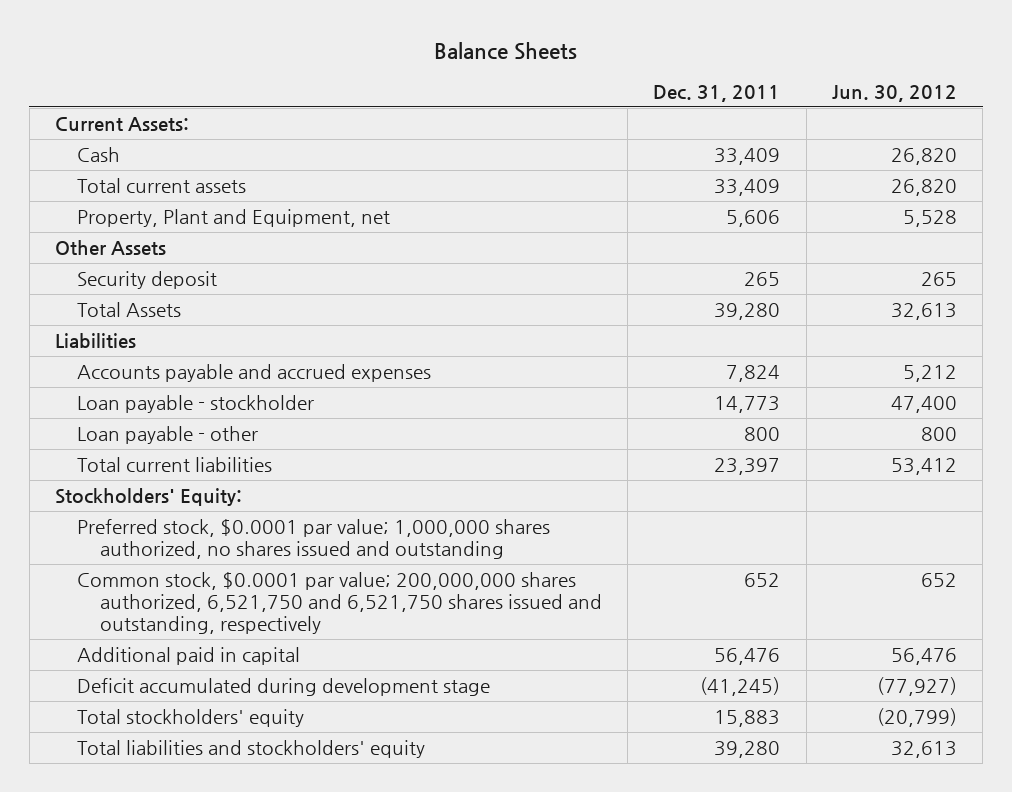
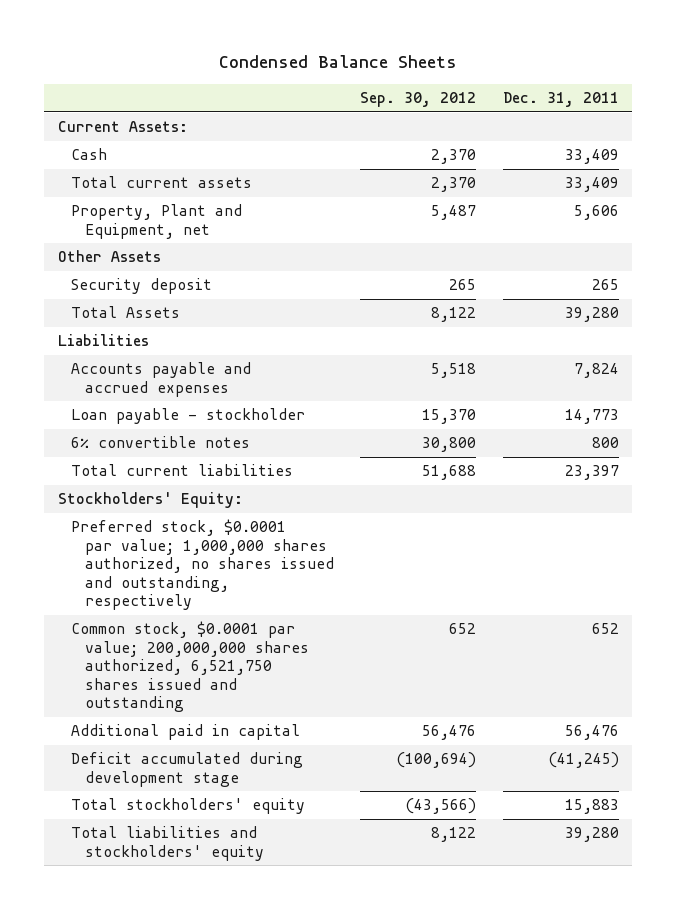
[433,41,577,60] Balance Sheets -> [219,55,458,69] Condensed Balance Sheets
[831,85,957,103] Jun. 30, 2012 -> none
none -> [360,92,477,108] Sep. 30, 2012
[77,425,259,444] Loan payable - other -> none
none -> [71,436,251,449] 6% convertible notes
[77,518,551,560] Preferred stock, $0.0001 par value; 1,000,000 shares authorized, no shares issued and outstanding -> [71,519,334,611] Preferred stock, $0.0001 par value; 1,000,000 shares authorized, no shares issued and outstanding, respectively
[77,571,602,635] Common stock, $0.0001 par value; 200,000,000 shares authorized, 6,521,750 and 6,521,750 shares issued and outstanding, respectively -> [71,621,309,713] Common stock, $0.0001 par value; 200,000,000 shares authorized, 6,521,750 shares issued and outstanding

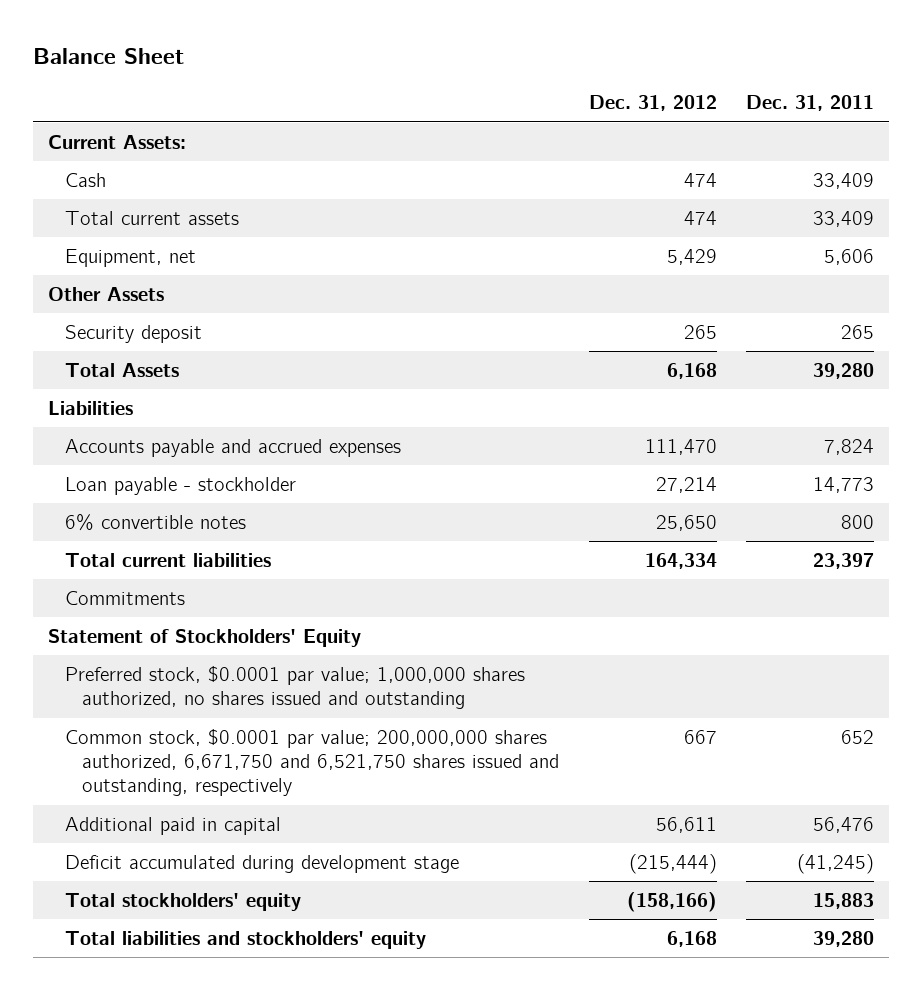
[219,55,458,69] Condensed Balance Sheets -> [33,47,185,64] Balance Sheet
[360,92,477,108] Sep. 30, 2012 -> none
none -> [588,95,717,112] Dec. 31, 2012
[71,204,243,239] Property, Plant and Equipment, net -> [65,248,197,267] Equipment, net
none -> [65,590,186,605] Commitments
[57,492,243,509] Stockholders' Equity: -> [48,628,362,647] Statement of Stockholders' Equity
[71,519,334,611] Preferred stock, $0.0001 par value; 1,000,000 shares authorized, no shares issued and outstanding, respectively -> [65,665,526,710] Preferred stock, $0.0001 par value; 1,000,000 shares authorized, no shares issued and outstanding
[71,621,309,713] Common stock, $0.0001 par value; 200,000,000 shares authorized, 6,521,750 shares issued and outstanding -> [65,728,560,797] Common stock, $0.0001 par value; 200,000,000 shares authorized, 6,671,750 and 6,521,750 shares issued and outstanding, respectively

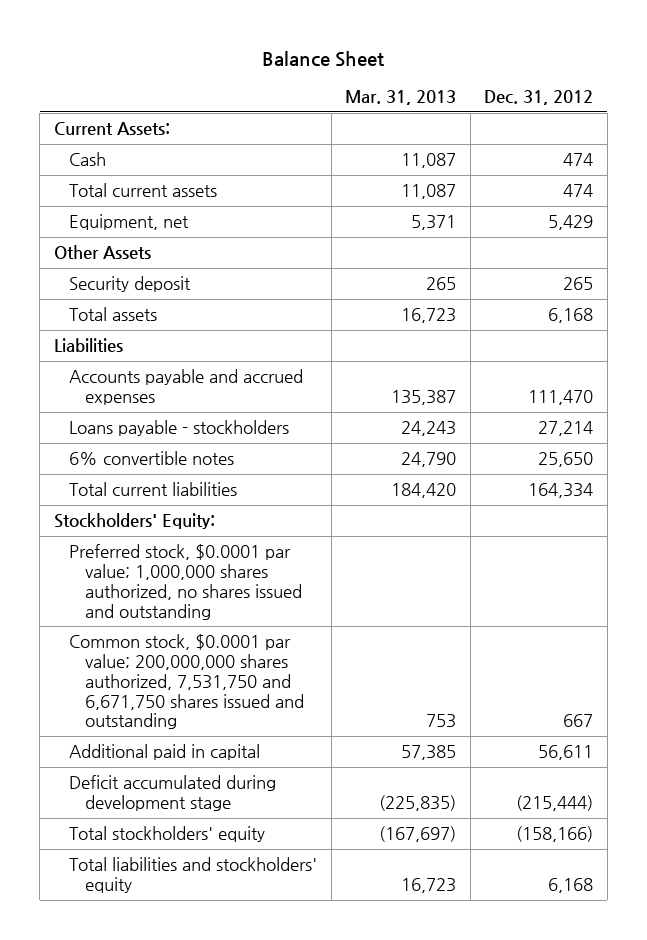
[745,95,874,112] Dec. 31, 2011 -> none
none -> [345,90,457,106] Mar. 31, 2013
[65,362,180,377] Total Assets -> [69,307,158,322] Total assets
[65,476,297,495] Loan payable - stockholder -> [69,420,290,437] Loans payable - stockholders
[65,590,186,605] Commitments -> none
[48,628,362,647] Statement of Stockholders' Equity -> [53,513,215,530] Stockholders' Equity:
[65,728,560,797] Common stock, $0.0001 par value; 200,000,000 shares authorized, 6,671,750 and 6,521,750 shares issued and outstanding, respectively -> [69,634,305,730] Common stock, $0.0001 par value; 200,000,000 shares authorized, 7,531,750 and 6,671,750 shares issued and outstanding

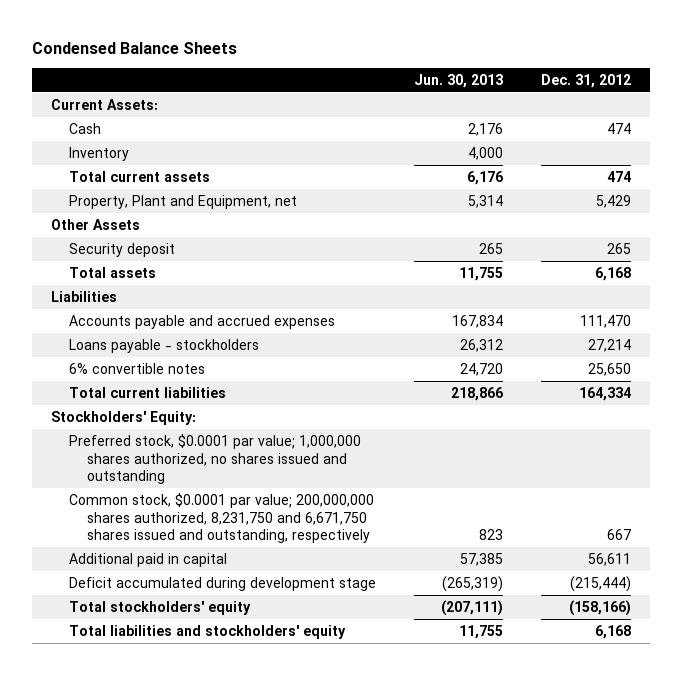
[262,50,385,67] Balance Sheet -> [31,41,237,54] Condensed Balance Sheets
[345,90,457,106] Mar. 31, 2013 -> none
none -> [414,73,504,88] Jun. 30, 2013
none -> [68,146,129,161] Inventory
[69,214,190,231] Equipment, net -> [68,194,297,209] Property, Plant and Equipment, net
[69,634,305,730] Common stock, $0.0001 par value; 200,000,000 shares authorized, 7,531,750 and 6,671,750 shares issued and outstanding -> [68,492,374,544] Common stock, $0.0001 par value; 200,000,000 shares authorized, 8,231,750 and 6,671,750 shares issued and outstanding, respectively

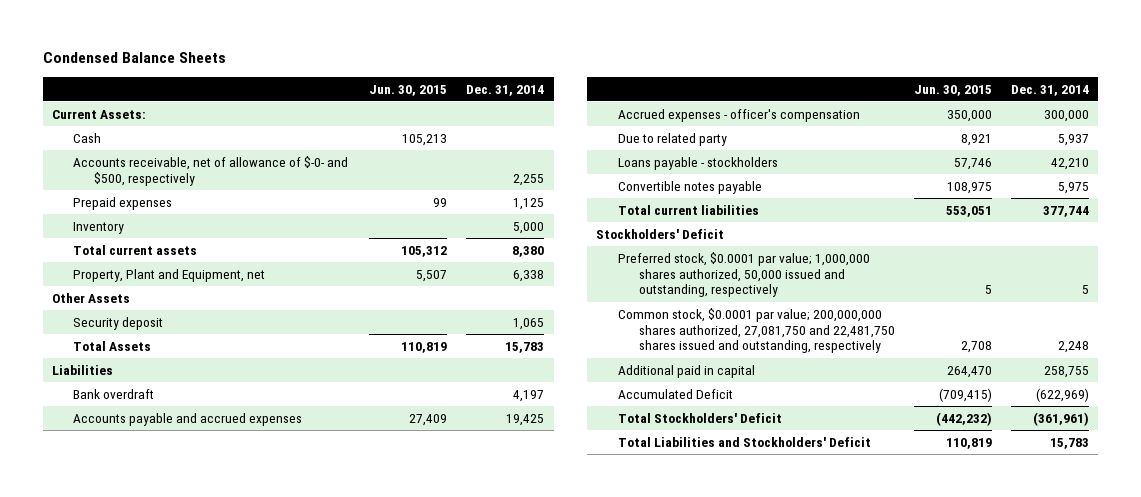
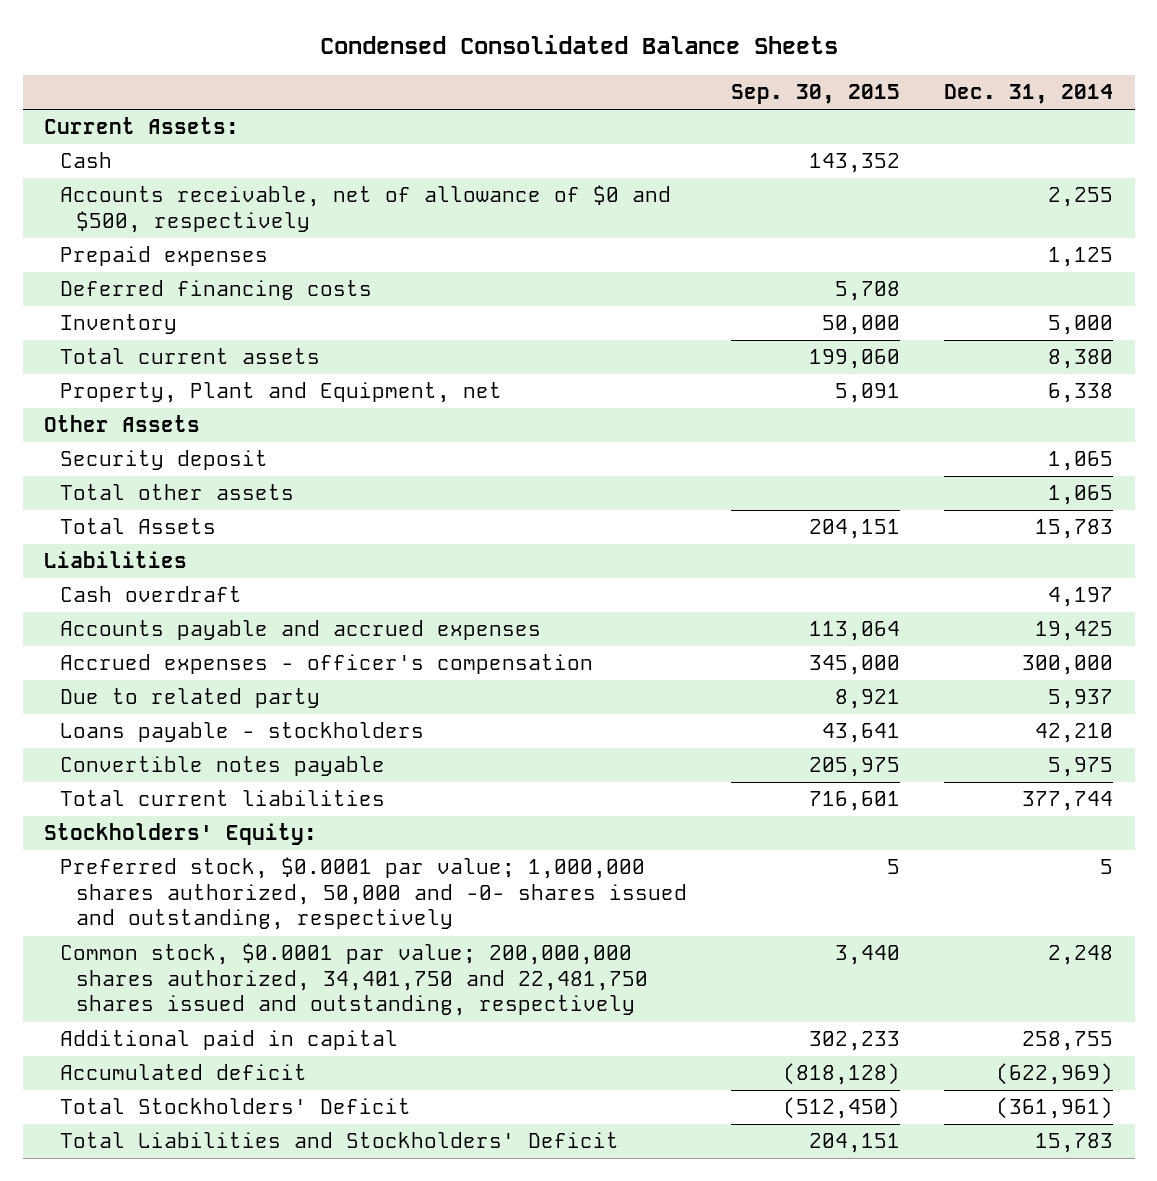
[42,52,226,64] Condensed Balance Sheets -> [319,35,838,55] Condensed Consolidated Balance Sheets
[369,84,448,96] Jun. 30, 2015 -> none
none -> [730,84,900,105] Sep. 30, 2015
[73,155,349,186] Accounts receivable, net of allowance of $-0- and $500, respectively -> [60,185,672,233] Accounts receivable, net of allowance of $0 and $500, respectively
none -> [60,280,373,301] Deferred financing costs
none -> [60,484,295,501] Total other assets
[73,388,155,399] Bank overdraft -> [60,586,243,603] Cash overdraft
[596,228,725,239] Stockholders' Deficit -> [44,823,318,846] Stockholders' Equity:
[617,251,870,298] Preferred stock, $0.0001 par value; 1,000,000 shares authorized, 50,000 issued and outstanding, respectively -> [60,857,688,931] Preferred stock, $0.0001 par value; 1,000,000 shares authorized, 50,000 and -0- shares issued and outstanding, respectively
[617,307,895,354] Common stock, $0.0001 par value; 200,000,000 shares authorized, 27,081,750 and 22,481,750 shares issued and outstanding, respectively -> [60,943,649,1017] Common stock, $0.0001 par value; 200,000,000 shares authorized, 34,401,750 and 22,481,750 shares issued and outstanding, respectively
[617,388,733,399] Accumulated Deficit -> [60,1064,308,1081] Accumulated deficit

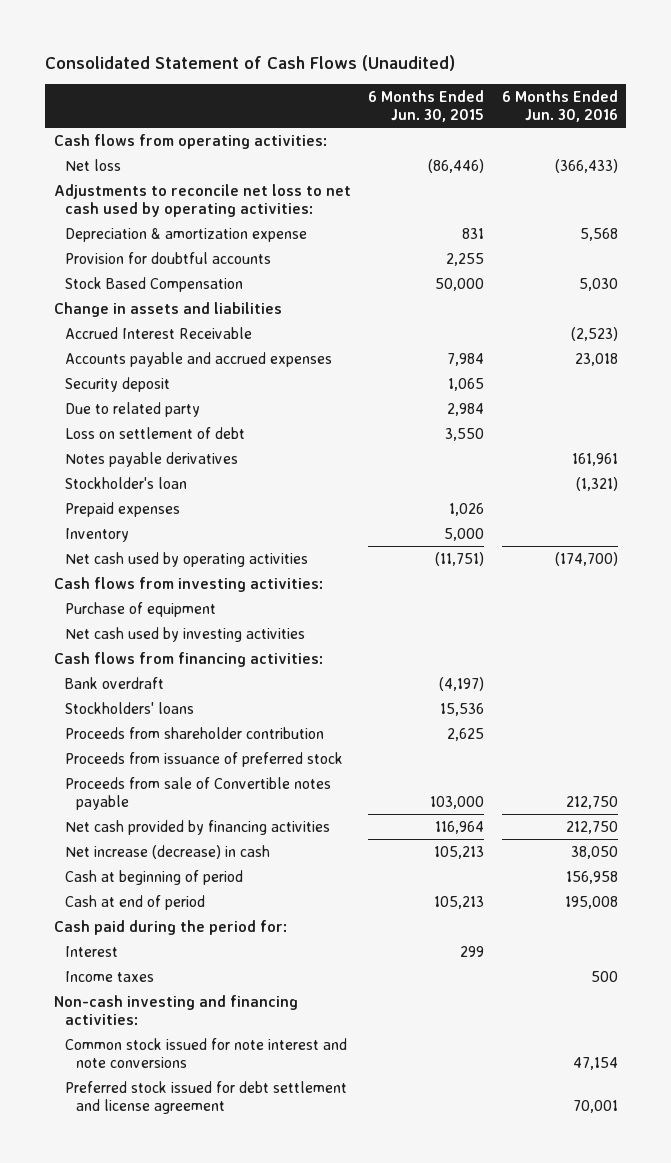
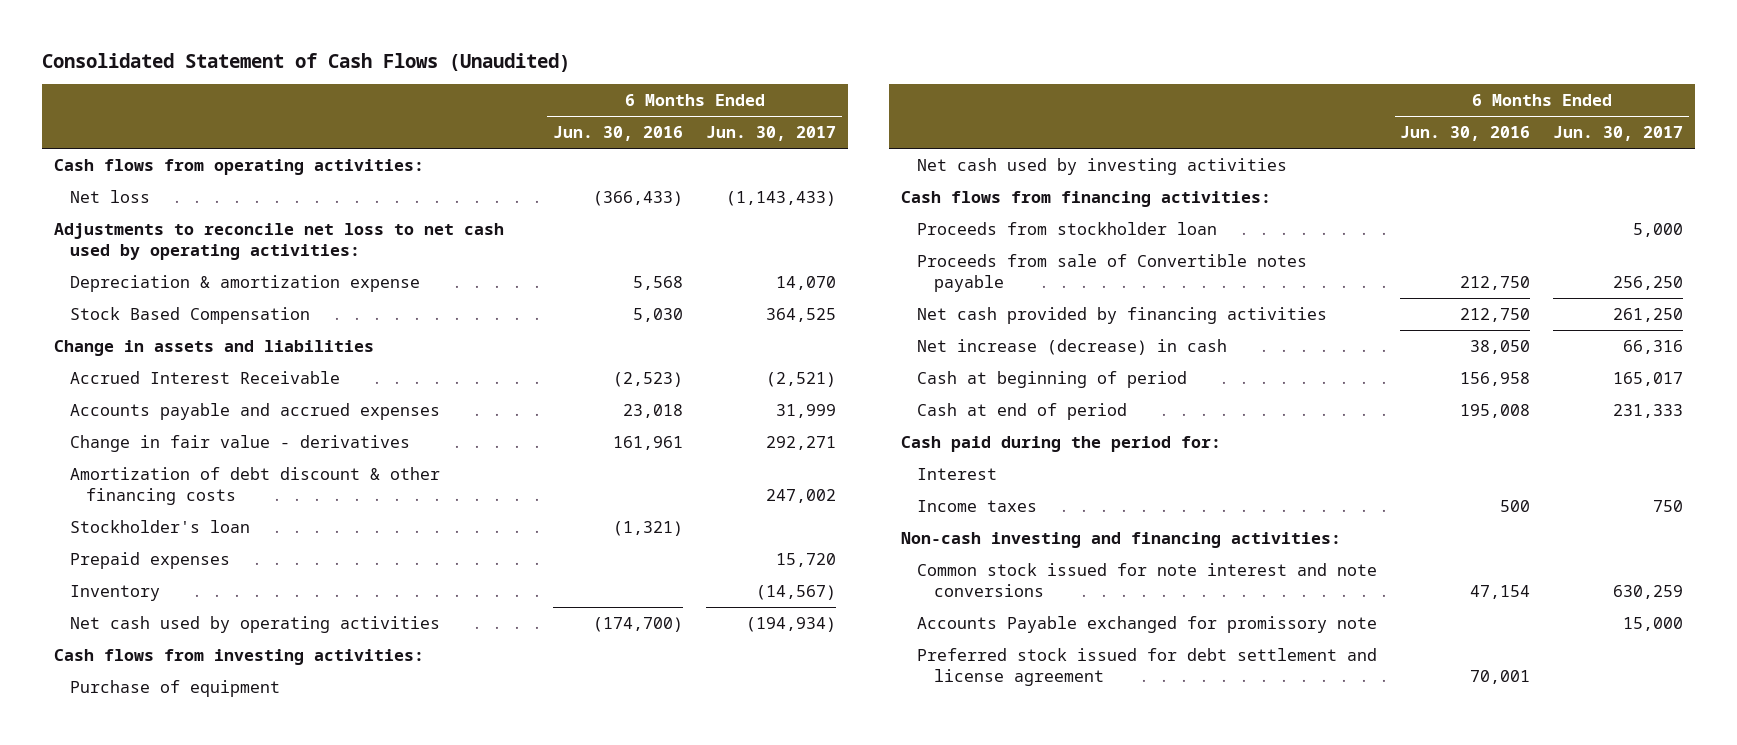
[368,89,485,123] 6 Months Ended Jun. 30, 2015 -> none
none -> [706,126,837,142] Jun. 30, 2017
[64,251,271,264] Provision for doubtful accounts -> none
[64,376,170,392] Security deposit -> none
[64,401,200,417] Due to related party -> none
[64,426,245,439] Loss on settlement of debt -> none
[64,451,238,467] Notes payable derivatives -> [69,434,410,452] Change in fair value - derivatives
none -> [69,466,440,506] Amortization of debt discount & other financing costs
[64,676,164,689] Bank overdraft -> none
[64,726,324,739] Proceeds from shareholder contribution -> none
[64,751,343,767] Proceeds from issuance of preferred stock -> none
[64,701,194,714] Stockholders' loans -> [917,221,1218,235] Proceeds from stockholder loan
none -> [917,615,1378,633] Accounts Payable exchanged for promissory note

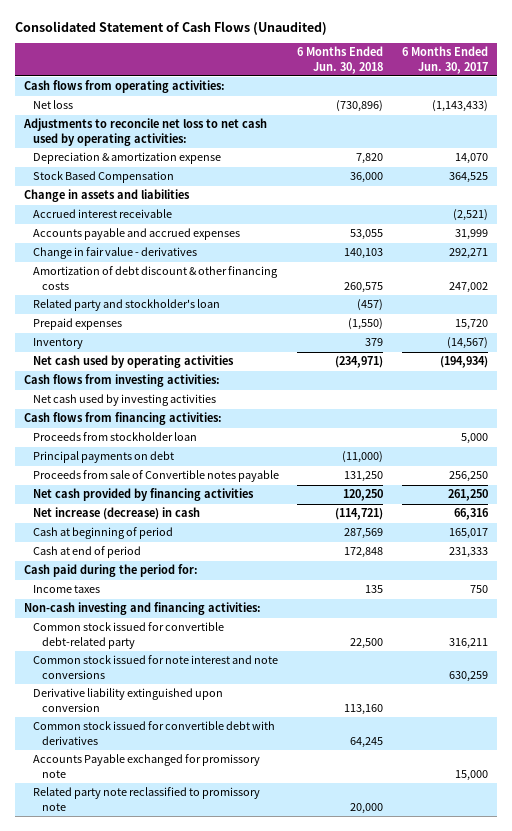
[553,126,684,142] Jun. 30, 2016 -> none
none -> [297,46,384,74] 6 Months Ended Jun. 30, 2018
[69,370,340,384] Accrued Interest Receivable -> [33,209,173,219] Accrued interest receivable
[69,519,250,533] Stockholder's loan -> [33,299,221,312] Related party and stockholder's loan
[69,679,280,697] Purchase of equipment -> none
none -> [33,451,175,464] Principal payments on debt
[917,467,998,480] Interest -> none
none -> [33,622,225,649] Common stock issued for convertible debt-related party
none -> [33,688,224,712] Derivative liability extinguished upon conversion
none -> [33,721,276,745] Common stock issued for convertible debt with derivatives
[917,647,1378,687] Preferred stock issued for debt settlement and license agreement -> none
none -> [33,787,261,811] Related party note reclassified to promissory note

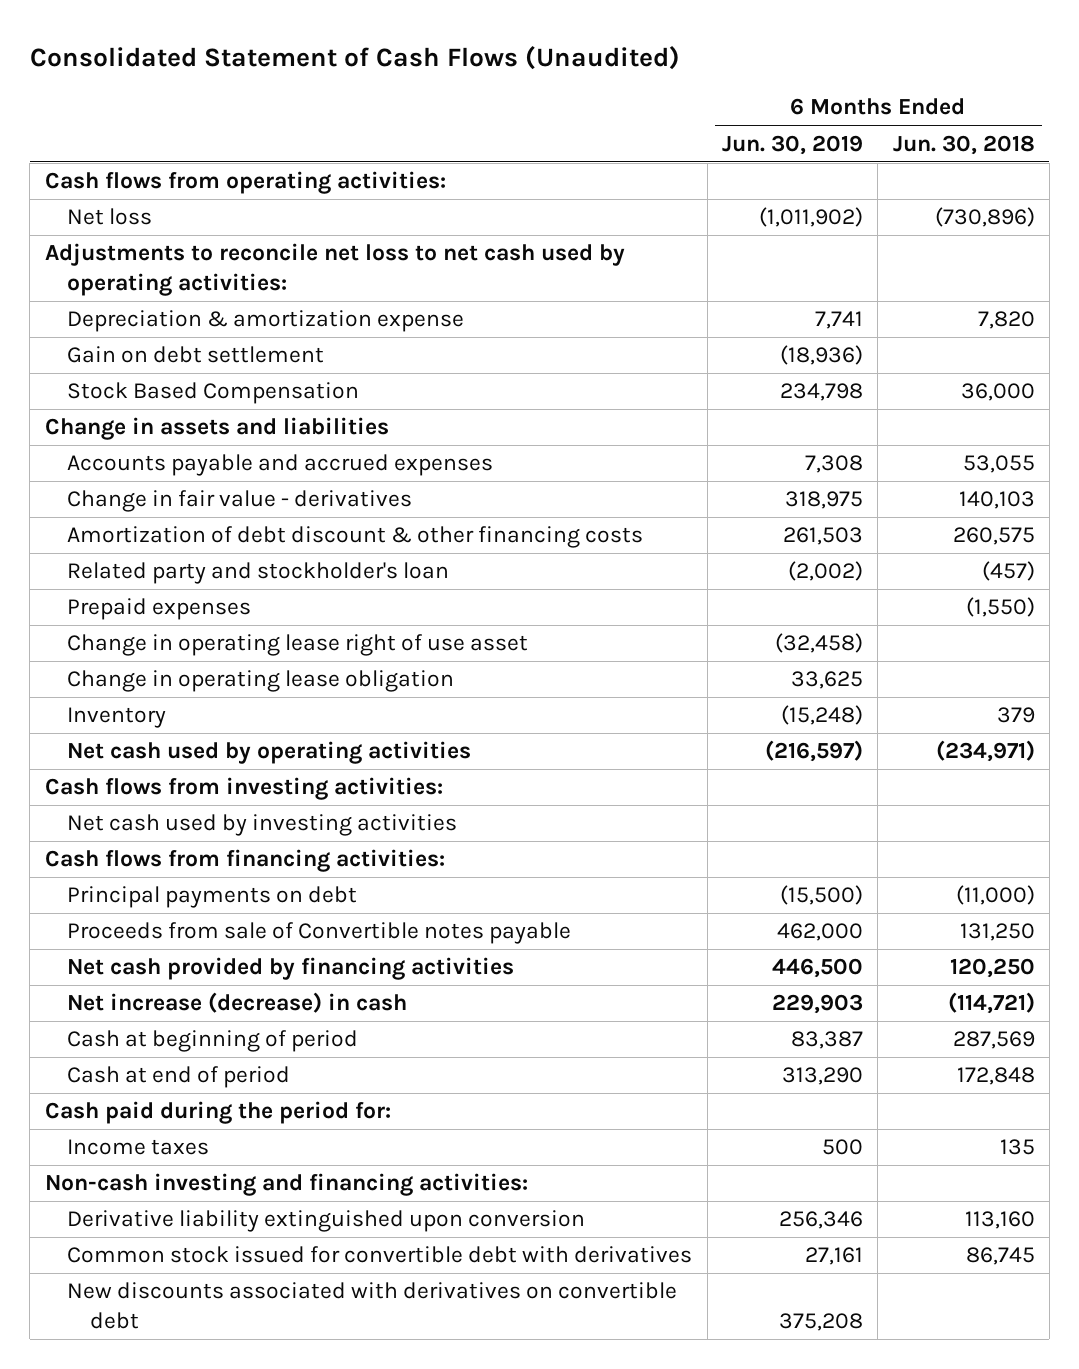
[401,46,488,74] 6 Months Ended Jun. 30, 2017 -> none
none -> [722,134,864,155] Jun. 30, 2019
none -> [67,346,325,364] Gain on debt settlement
[33,209,173,219] Accrued interest receivable -> none
none -> [67,634,529,657] Change in operating lease right of use asset
none -> [67,670,455,693] Change in operating lease obligation
[33,432,198,442] Proceeds from stockholder loan -> none
[33,622,225,649] Common stock issued for convertible debt-related party -> none
[33,655,279,679] Common stock issued for note interest and note conversions -> none
[33,754,261,778] Accounts Payable exchanged for promissory note -> none
[33,787,261,811] Related party note reclassified to promissory note -> none
[350,736,384,748] 64,245 -> [965,1247,1035,1266] 86,745
none -> [67,1282,678,1329] New discounts associated with derivatives on convertible debt

